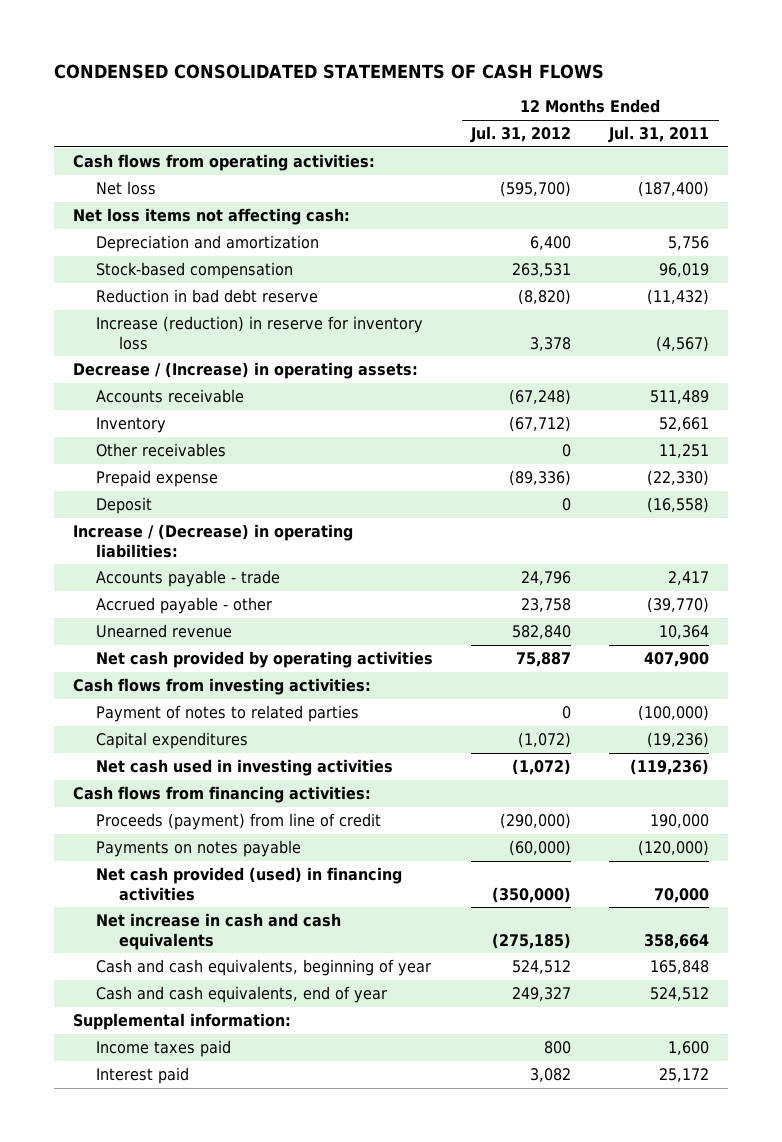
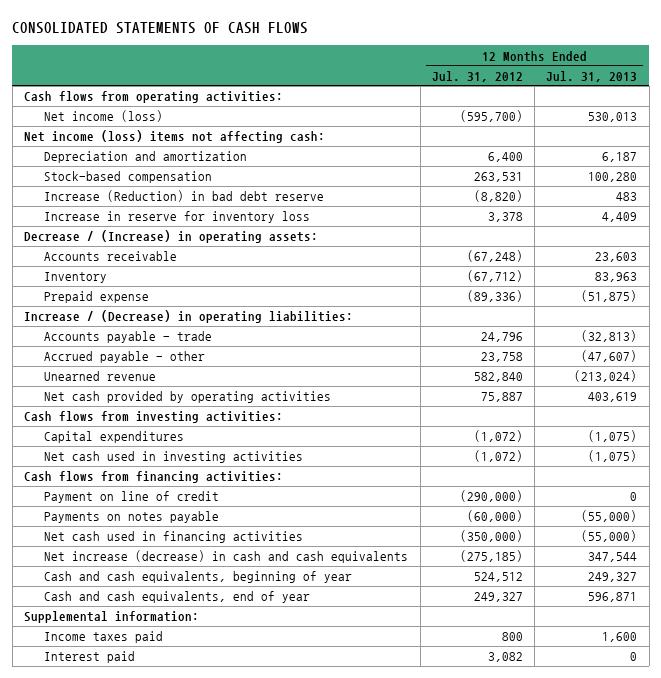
[53,63,604,79] CONDENSED CONSOLIDATED STATEMENTS OF CASH FLOWS -> [12,22,309,35] CONSOLIDATED STATEMENTS OF CASH FLOWS
[608,126,710,144] Jul. 31, 2011 -> none
none -> [546,70,638,82] Jul. 31, 2013
[95,181,156,196] Net loss -> [44,110,164,123] Net income (loss)
[72,208,350,226] Net loss items not affecting cash: -> [23,130,325,144] Net income (loss) items not affecting cash:
[95,289,318,304] Reduction in bad debt reserve -> [44,190,325,203] Increase (Reduction) in bad debt reserve
[95,316,423,350] Increase (reduction) in reserve for inventory loss -> [44,211,311,224] Increase in reserve for inventory loss
[95,443,226,458] Other receivables -> none
[95,497,152,515] Deposit -> none
[95,705,359,723] Payment of notes to related parties -> none
[95,813,381,831] Proceeds (payment) from line of credit -> [44,491,220,504] Payment on line of credit
[95,867,402,901] Net cash provided (used) in financing activities -> [44,531,304,544] Net cash used in financing activities
[95,913,341,950] Net increase in cash and cash equivalents -> [44,550,409,564] Net increase (decrease) in cash and cash equivalents

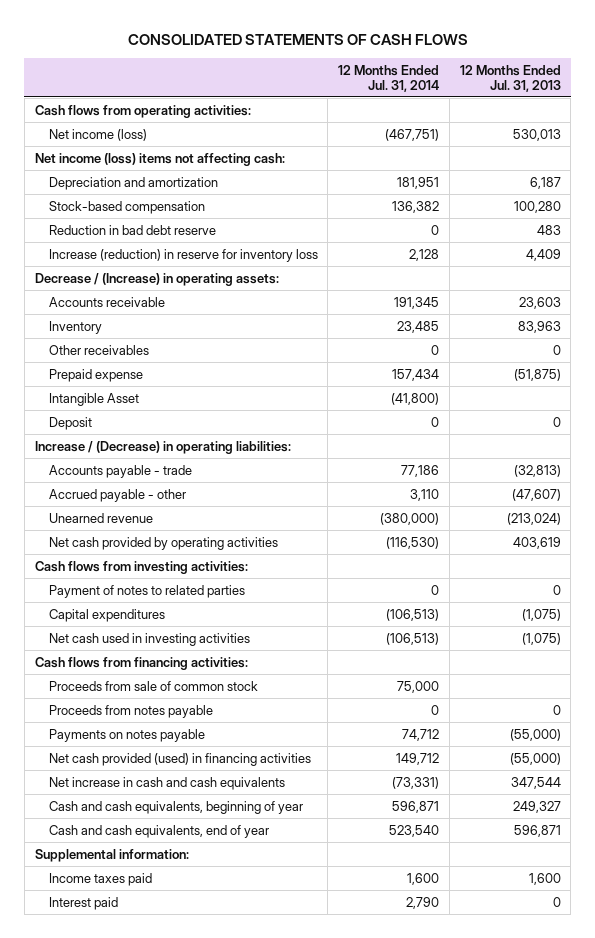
[431,70,523,82] Jul. 31, 2012 -> none
none -> [338,64,440,92] 12 Months Ended Jul. 31, 2014
[44,190,325,203] Increase (Reduction) in bad debt reserve -> [48,224,216,235] Reduction in bad debt reserve
[44,211,311,224] Increase in reserve for inventory loss -> [48,248,318,262] Increase (reduction) in reserve for inventory loss
none -> [48,344,149,355] Other receivables
none -> [48,392,139,406] Intangible Asset
none -> [48,416,92,430] Deposit
none -> [48,584,245,598] Payment of notes to related parties
[44,491,220,504] Payment on line of credit -> none
none -> [48,680,258,691] Proceeds from sale of common stock
none -> [48,704,213,718] Proceeds from notes payable
[44,531,304,544] Net cash used in financing activities -> [48,752,311,766] Net cash provided (used) in financing activities
[44,550,409,564] Net increase (decrease) in cash and cash equivalents -> [48,776,285,790] Net increase in cash and cash equivalents

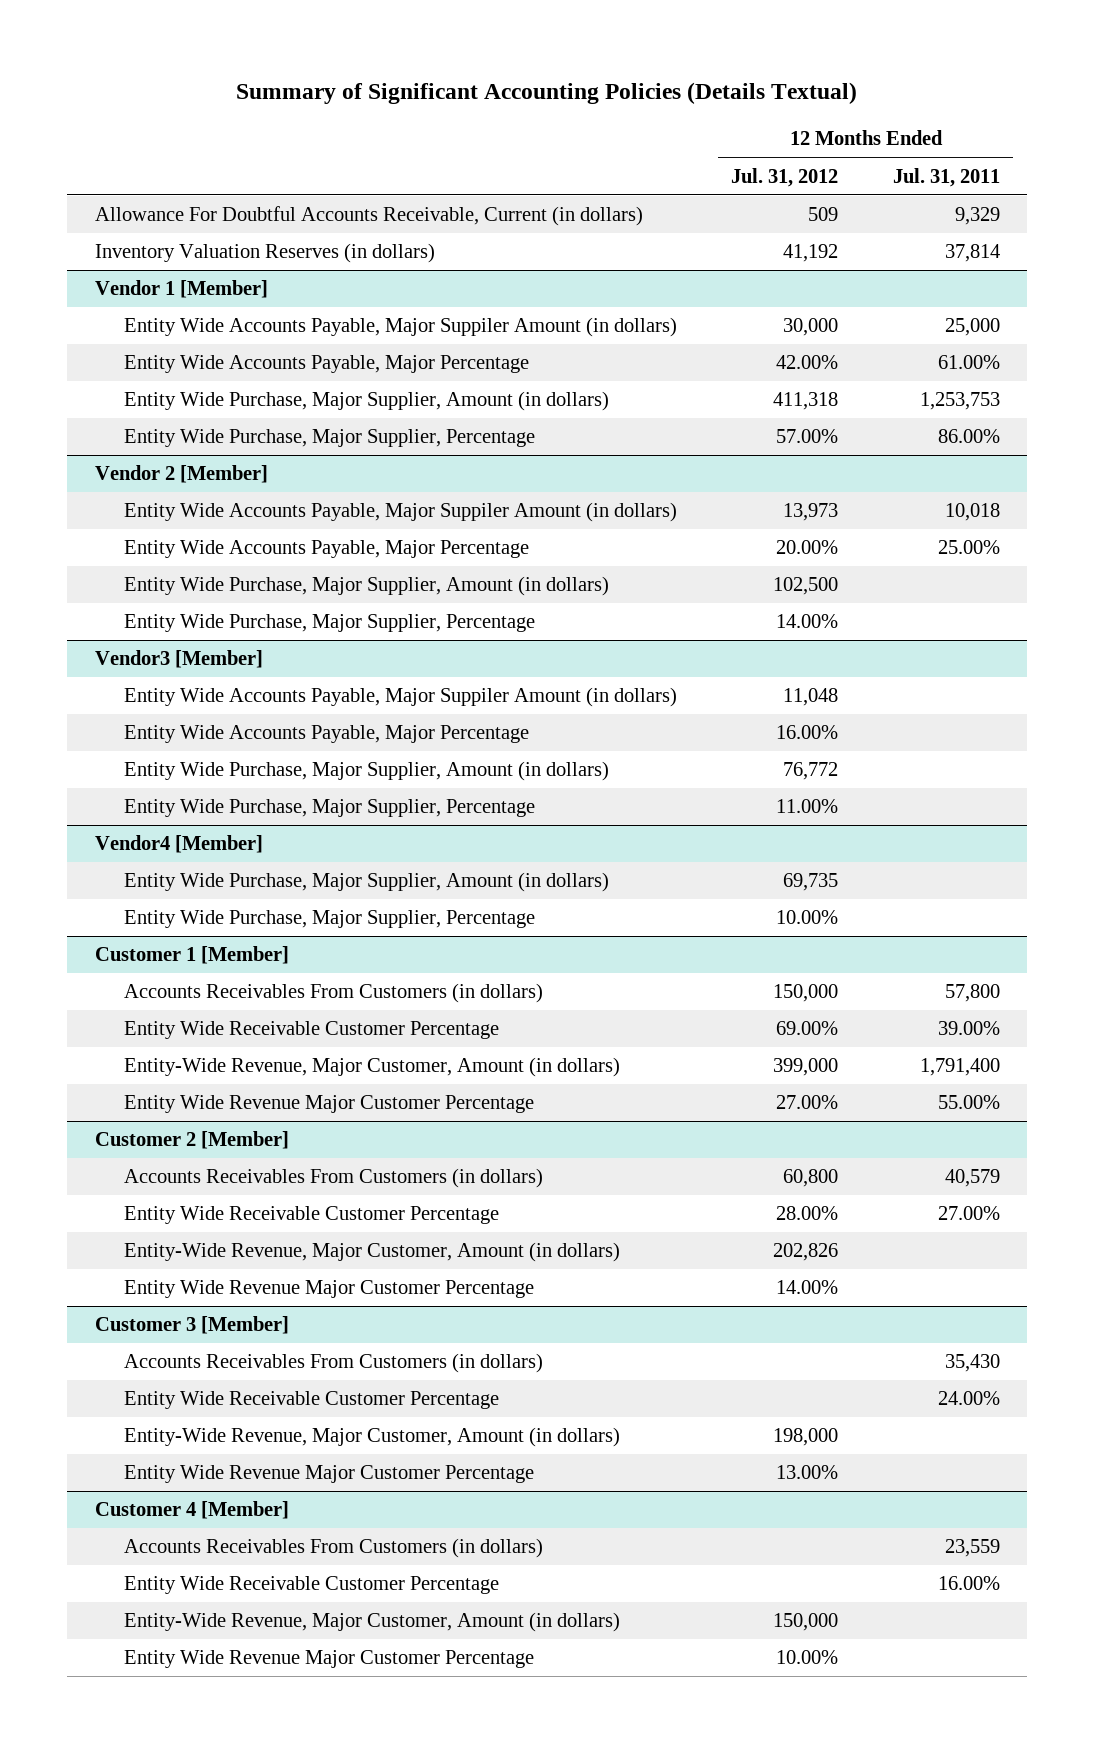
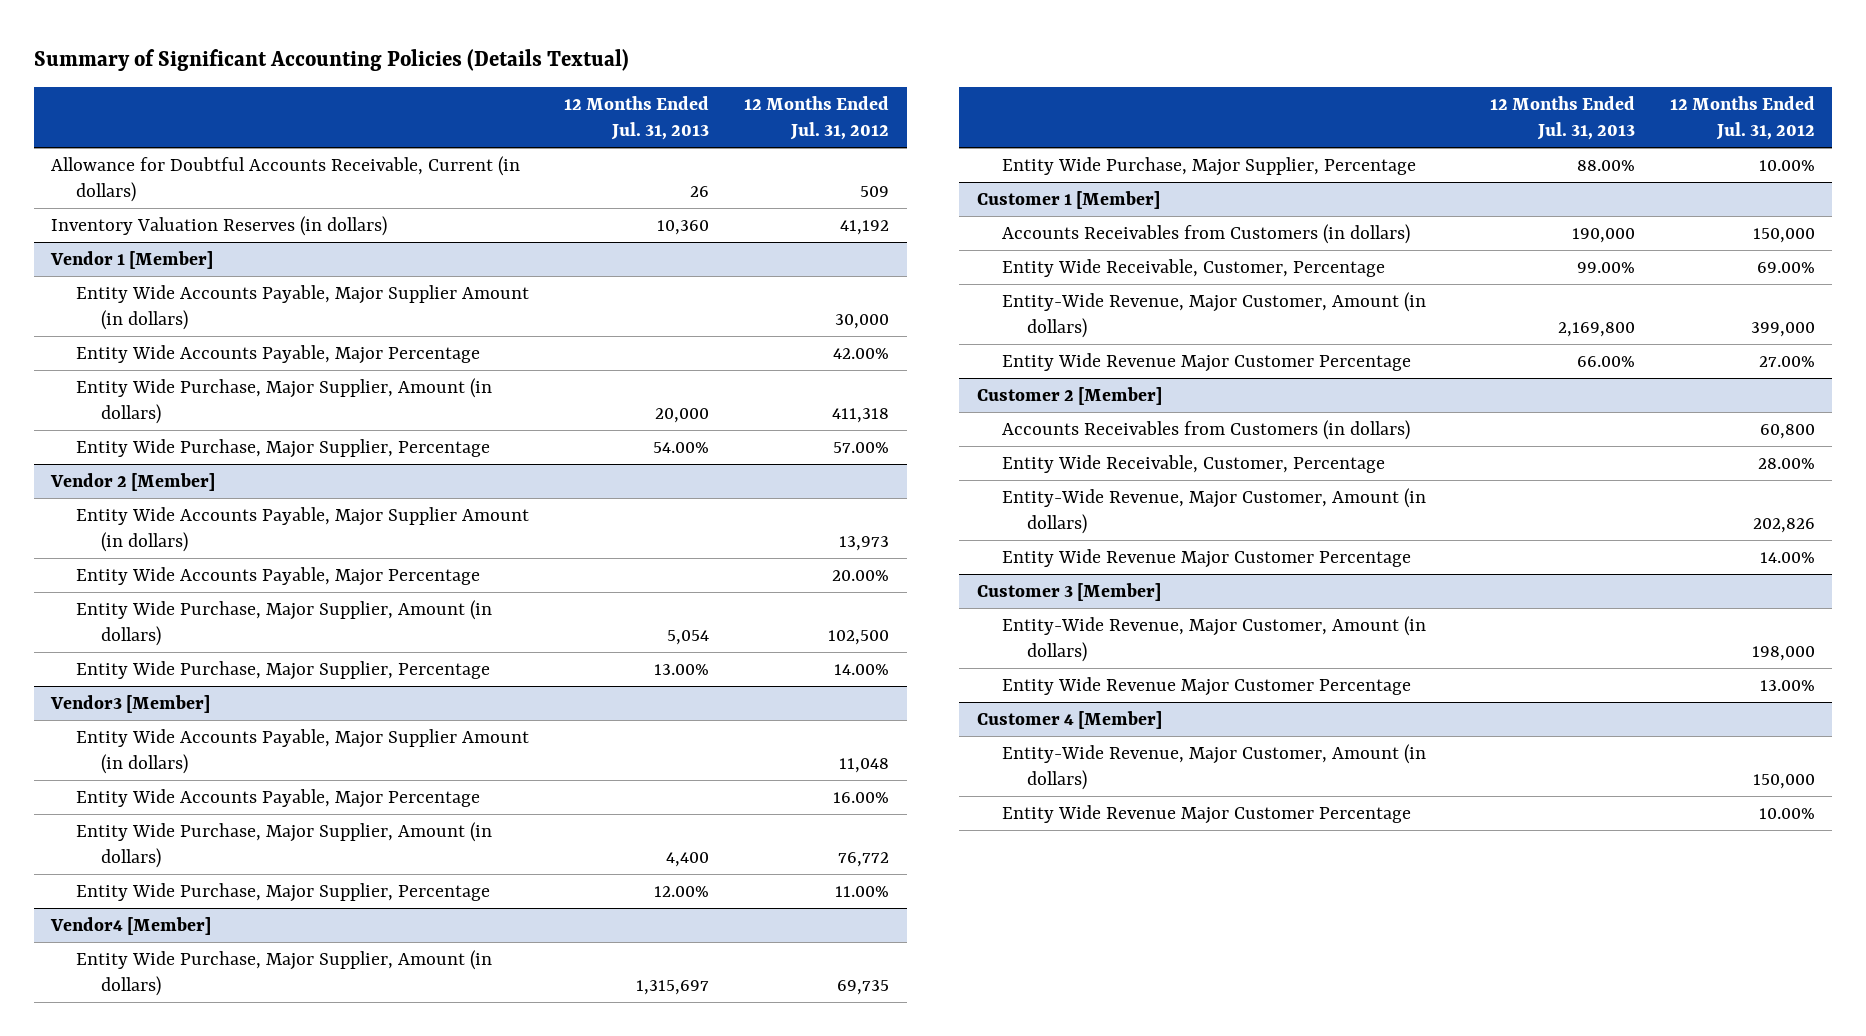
[892,167,1000,187] Jul. 31, 2011 -> none
none -> [564,96,710,141] 12 Months Ended Jul. 31, 2013
[94,206,643,227] Allowance For Doubtful Accounts Receivable, Current (in dollars) -> [51,155,521,202] Allowance for Doubtful Accounts Receivable, Current (in dollars)
[124,317,678,338] Entity Wide Accounts Payable, Major Suppiler Amount (in dollars) -> [76,284,530,330] Entity Wide Accounts Payable, Major Supplier Amount (in dollars)
[124,502,678,523] Entity Wide Accounts Payable, Major Suppiler Amount (in dollars) -> [76,506,530,552] Entity Wide Accounts Payable, Major Supplier Amount (in dollars)
[124,687,678,708] Entity Wide Accounts Payable, Major Suppiler Amount (in dollars) -> [76,728,530,774] Entity Wide Accounts Payable, Major Supplier Amount (in dollars)
[124,983,544,1004] Accounts Receivables From Customers (in dollars) -> [1001,223,1410,244] Accounts Receivables from Customers (in dollars)
[124,1021,500,1040] Entity Wide Receivable Customer Percentage -> [1001,258,1385,277] Entity Wide Receivable, Customer, Percentage
[124,1168,544,1189] Accounts Receivables From Customers (in dollars) -> [1001,419,1410,440] Accounts Receivables from Customers (in dollars)
[124,1206,500,1225] Entity Wide Receivable Customer Percentage -> [1001,454,1385,473] Entity Wide Receivable, Customer, Percentage
[124,1353,544,1374] Accounts Receivables From Customers (in dollars) -> none
[124,1391,500,1410] Entity Wide Receivable Customer Percentage -> none
[124,1538,544,1559] Accounts Receivables From Customers (in dollars) -> none
[124,1576,500,1595] Entity Wide Receivable Customer Percentage -> none

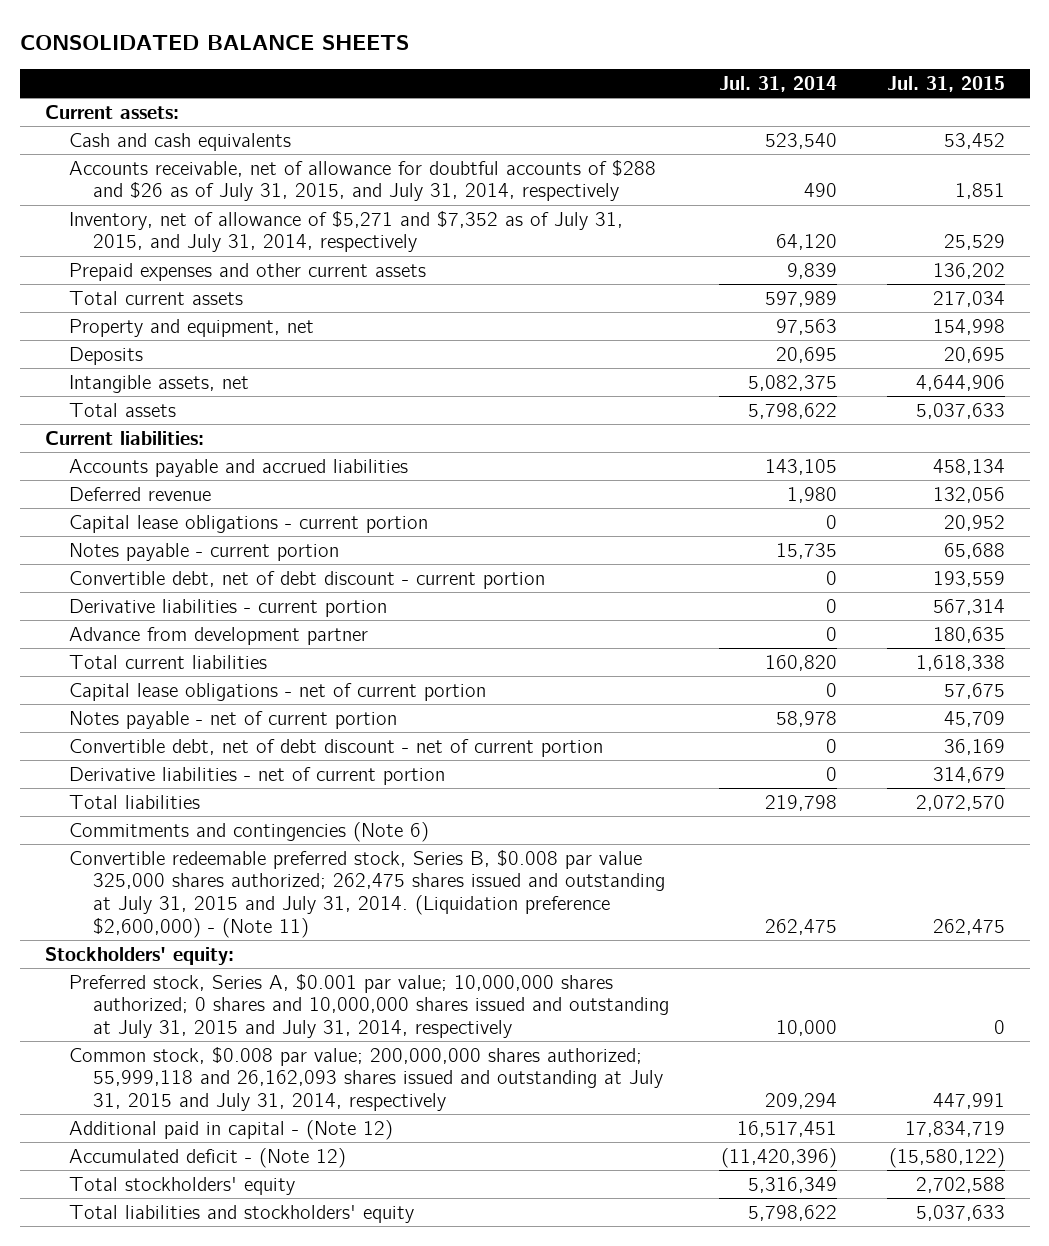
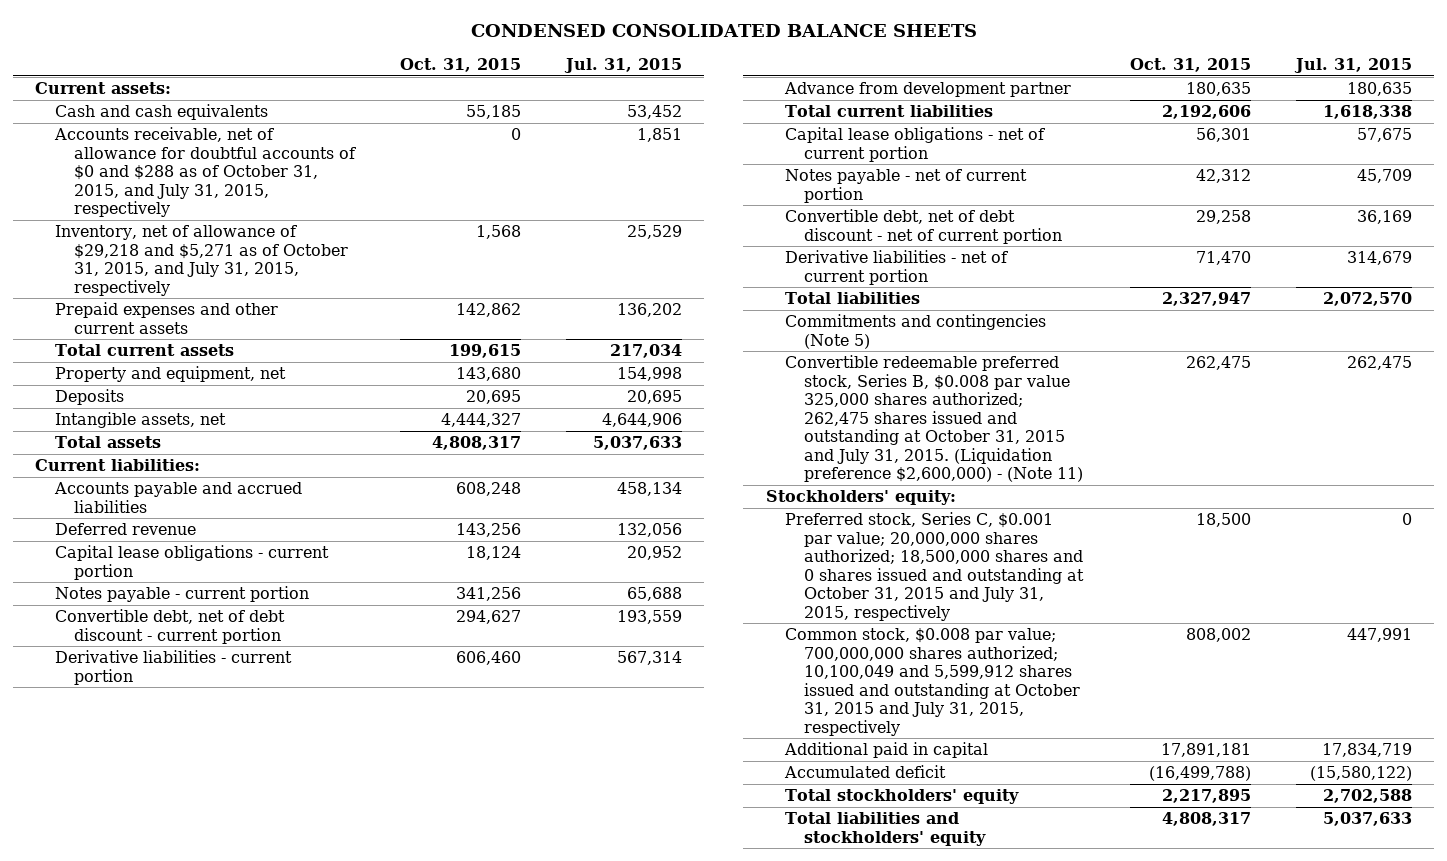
[19,34,409,50] CONSOLIDATED BALANCE SHEETS -> [470,24,977,38] CONDENSED CONSOLIDATED BALANCE SHEETS
[718,75,837,92] Jul. 31, 2014 -> none
none -> [399,57,521,72] Oct. 31, 2015
[68,159,656,202] Accounts receivable, net of allowance for doubtful accounts of $288 and $26 as of July 31, 2015, and July 31, 2014, respectively -> [53,127,357,218] Accounts receivable, net of allowance for doubtful accounts of $0 and $288 as of October 31, 2015, and July 31, 2015, respectively
[68,210,623,253] Inventory, net of allowance of $5,271 and $7,352 as of July 31, 2015, and July 31, 2014, respectively -> [54,225,349,296] Inventory, net of allowance of $29,218 and $5,271 as of October 31, 2015, and July 31, 2015, respectively
[68,821,429,842] Commitments and contingencies (Note 6) -> [785,314,1047,349] Commitments and contingencies (Note 5)
[68,849,665,938] Convertible redeemable preferred stock, Series B, $0.008 par value 325,000 shares authorized; 262,475 shares issued and outstanding at July 31, 2015 and July 31, 2014. (Liquidation preference $2,600,000) - (Note 11) -> [785,355,1084,483] Convertible redeemable preferred stock, Series B, $0.008 par value 325,000 shares authorized; 262,475 shares issued and outstanding at October 31, 2015 and July 31, 2015. (Liquidation preference $2,600,000) - (Note 11)
[68,973,669,1038] Preferred stock, Series A, $0.001 par value; 10,000,000 shares authorized; 0 shares and 10,000,000 shares issued and outstanding at July 31, 2015 and July 31, 2014, respectively -> [785,512,1085,621] Preferred stock, Series C, $0.001 par value; 20,000,000 shares authorized; 18,500,000 shares and 0 shares issued and outstanding at October 31, 2015 and July 31, 2015, respectively
[68,1046,663,1111] Common stock, $0.008 par value; 200,000,000 shares authorized; 55,999,118 and 26,162,093 shares issued and outstanding at July 31, 2015 and July 31, 2014, respectively -> [785,628,1081,736] Common stock, $0.008 par value; 700,000,000 shares authorized; 10,100,049 and 5,599,912 shares issued and outstanding at October 31, 2015 and July 31, 2015, respectively
[68,1119,393,1140] Additional paid in capital - (Note 12) -> [784,742,989,759] Additional paid in capital
[68,1147,346,1168] Accumulated deficit - (Note 12) -> [784,765,947,779] Accumulated deficit

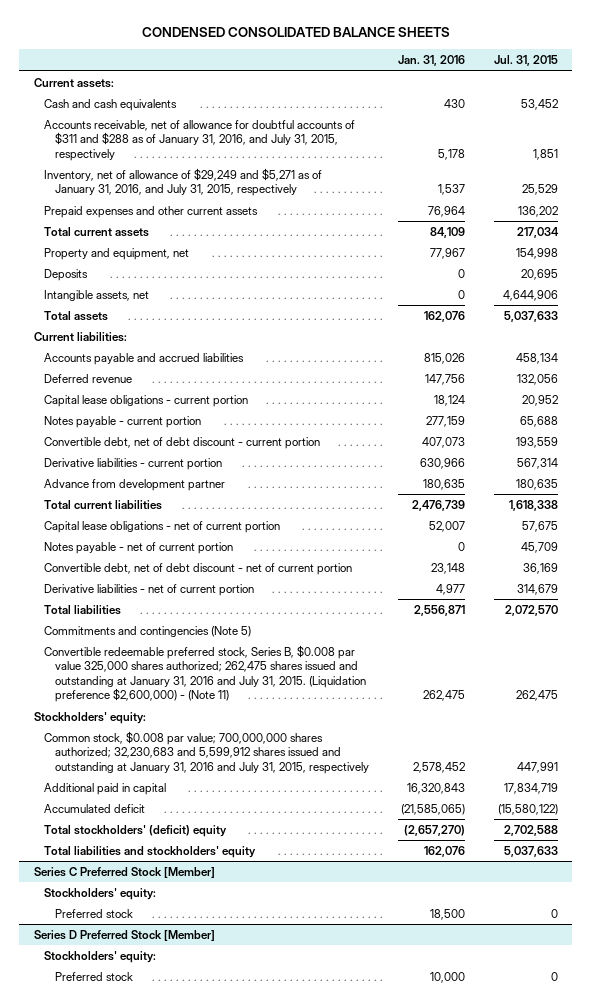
[399,57,521,72] Oct. 31, 2015 -> none
none -> [397,55,465,67] Jan. 31, 2016
[53,127,357,218] Accounts receivable, net of allowance for doubtful accounts of $0 and $288 as of October 31, 2015, and July 31, 2015, respectively -> [44,119,356,161] Accounts receivable, net of allowance for doubtful accounts of $311 and $288 as of January 31, 2016, and July 31, 2015, respectively
[54,225,349,296] Inventory, net of allowance of $29,218 and $5,271 as of October 31, 2015, and July 31, 2015, respectively -> [44,167,323,197] Inventory, net of allowance of $29,249 and $5,271 as of January 31, 2016, and July 31, 2015, respectively
[785,355,1084,483] Convertible redeemable preferred stock, Series B, $0.008 par value 325,000 shares authorized; 262,475 shares issued and outstanding at October 31, 2015 and July 31, 2015. (Liquidation preference $2,600,000) - (Note 11) -> [44,644,366,703] Convertible redeemable preferred stock, Series B, $0.008 par value 325,000 shares authorized; 262,475 shares issued and outstanding at January 31, 2016 and July 31, 2015. (Liquidation preference $2,600,000) - (Note 11)
[785,512,1085,621] Preferred stock, Series C, $0.001 par value; 20,000,000 shares authorized; 18,500,000 shares and 0 shares issued and outstanding at October 31, 2015 and July 31, 2015, respectively -> none
[785,628,1081,736] Common stock, $0.008 par value; 700,000,000 shares authorized; 10,100,049 and 5,599,912 shares issued and outstanding at October 31, 2015 and July 31, 2015, respectively -> [44,730,369,774] Common stock, $0.008 par value; 700,000,000 shares authorized; 32,230,683 and 5,599,912 shares issued and outstanding at January 31, 2016 and July 31, 2015, respectively
[785,789,1020,805] Total stockholders' equity -> [44,824,228,837] Total stockholders' (deficit) equity
none -> [33,866,215,878] Series C Preferred Stock [Member]
none -> [44,887,157,900] Stockholders' equity:
none -> [54,908,133,918] Preferred stock
none -> [33,929,215,941] Series D Preferred Stock [Member]
none -> [44,950,157,963] Stockholders' equity:
none -> [54,971,133,981] Preferred stock

